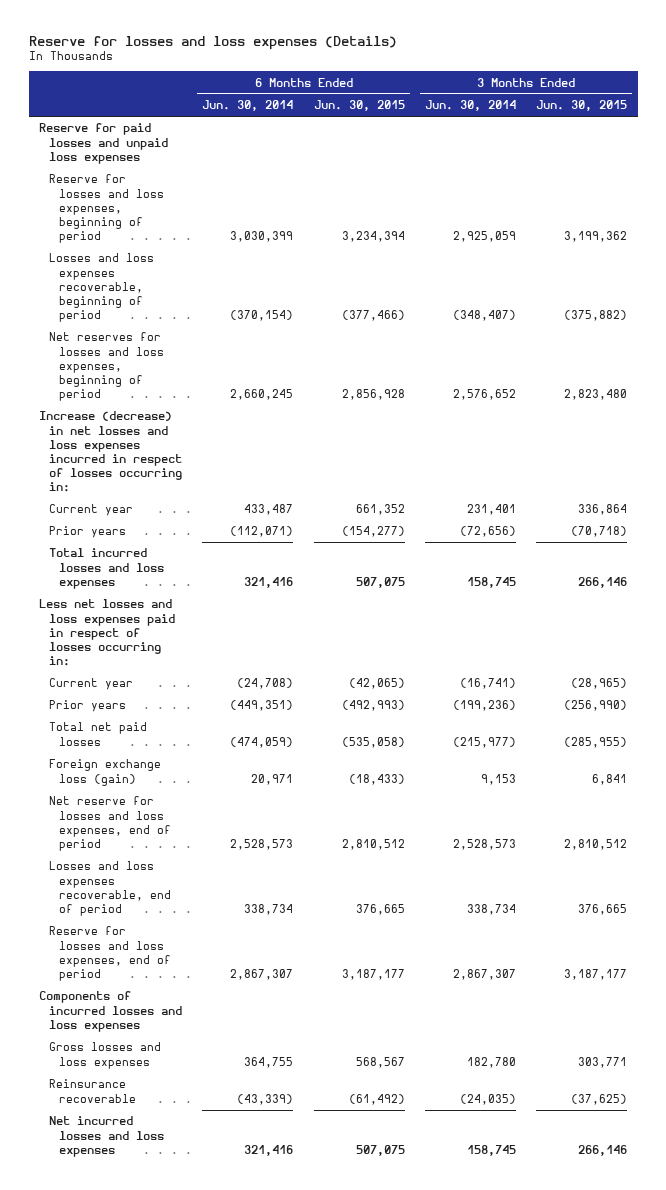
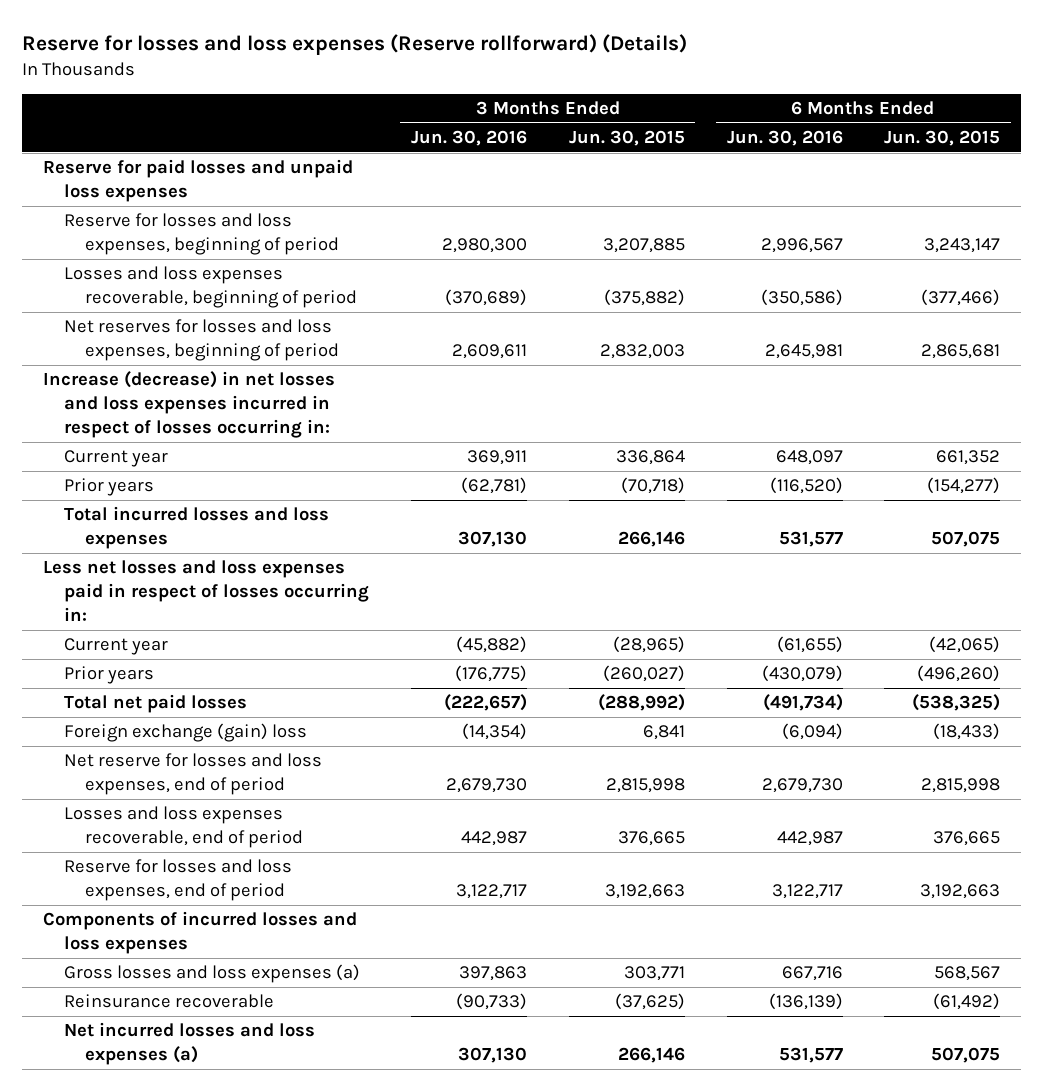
[28,35,397,50] Reserve for losses and loss expenses (Details) -> [22,34,688,56] Reserve for losses and loss expenses (Reserve rollforward) (Details)
[202,100,294,112] Jun. 30, 2014 -> none
[425,100,517,112] Jun. 30, 2014 -> none
none -> [410,130,527,147] Jun. 30, 2016
none -> [726,130,843,147] Jun. 30, 2016
[341,230,405,242] 3,234,394 -> [924,238,1001,254] 3,243,147
[564,230,628,242] 3,199,362 -> [602,238,685,254] 3,207,885
[341,388,405,400] 2,856,928 -> [921,344,1001,360] 2,865,681
[564,388,628,400] 2,823,480 -> [599,344,685,360] 2,832,003
[341,700,405,712] (492,993) -> [917,665,1001,683] (496,260)
[564,700,628,712] (256,990) -> [602,665,685,683] (260,027)
[341,736,405,748] (535,058) -> [912,694,1001,712] (538,325)
[564,736,628,748] (285,955) -> [597,694,685,712] (288,992)
[49,759,162,786] Foreign exchange loss (gain) -> [63,723,307,743] Foreign exchange (gain) loss
[341,838,405,850] 2,810,512 -> [921,778,1001,794] 2,815,998
[564,838,628,850] 2,810,512 -> [605,778,685,794] 2,815,998
[341,968,405,980] 3,187,177 -> [920,884,1001,900] 3,192,663
[564,968,628,980] 3,187,177 -> [604,884,685,900] 3,192,663
[49,1042,162,1069] Gross losses and loss expenses -> [63,964,360,984] Gross losses and loss expenses (a)
[49,1116,165,1157] Net incurred losses and loss expenses -> [63,1022,315,1066] Net incurred losses and loss expenses (a)

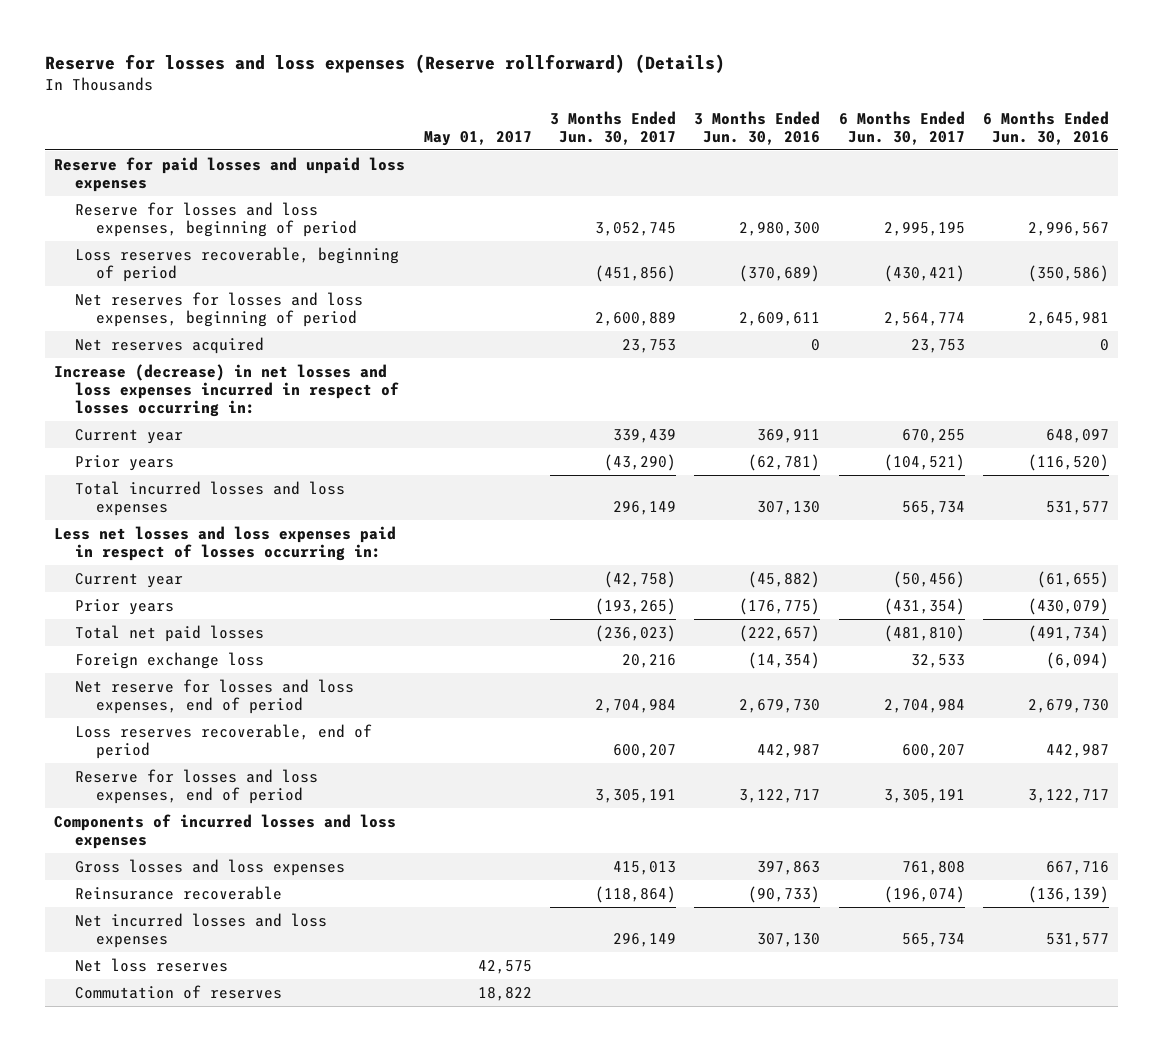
[568,130,685,147] Jun. 30, 2015 -> none
[884,130,1001,147] Jun. 30, 2015 -> none
none -> [423,130,532,146] May 01, 2017
none -> [549,110,676,145] 3 Months Ended Jun. 30, 2017
none -> [838,110,965,145] 6 Months Ended Jun. 30, 2017
[63,266,357,309] Losses and loss expenses recoverable, beginning of period -> [74,246,399,282] Loss reserves recoverable, beginning of period
none -> [74,336,264,354] Net reserves acquired
[63,723,307,743] Foreign exchange (gain) loss -> [74,651,264,669] Foreign exchange loss
[63,806,303,849] Losses and loss expenses recoverable, end of period -> [74,723,372,759] Loss reserves recoverable, end of period
[63,964,360,984] Gross losses and loss expenses (a) -> [74,858,345,876] Gross losses and loss expenses
[63,1022,315,1066] Net incurred losses and loss expenses (a) -> [74,912,327,948] Net incurred losses and loss expenses
none -> [74,957,228,972] Net loss reserves
none -> [74,984,282,999] Commutation of reserves

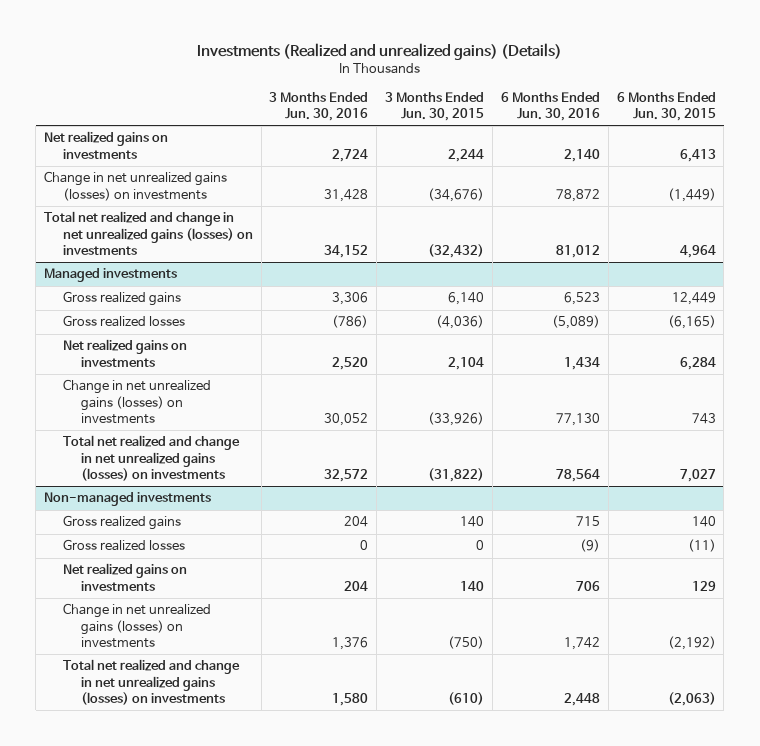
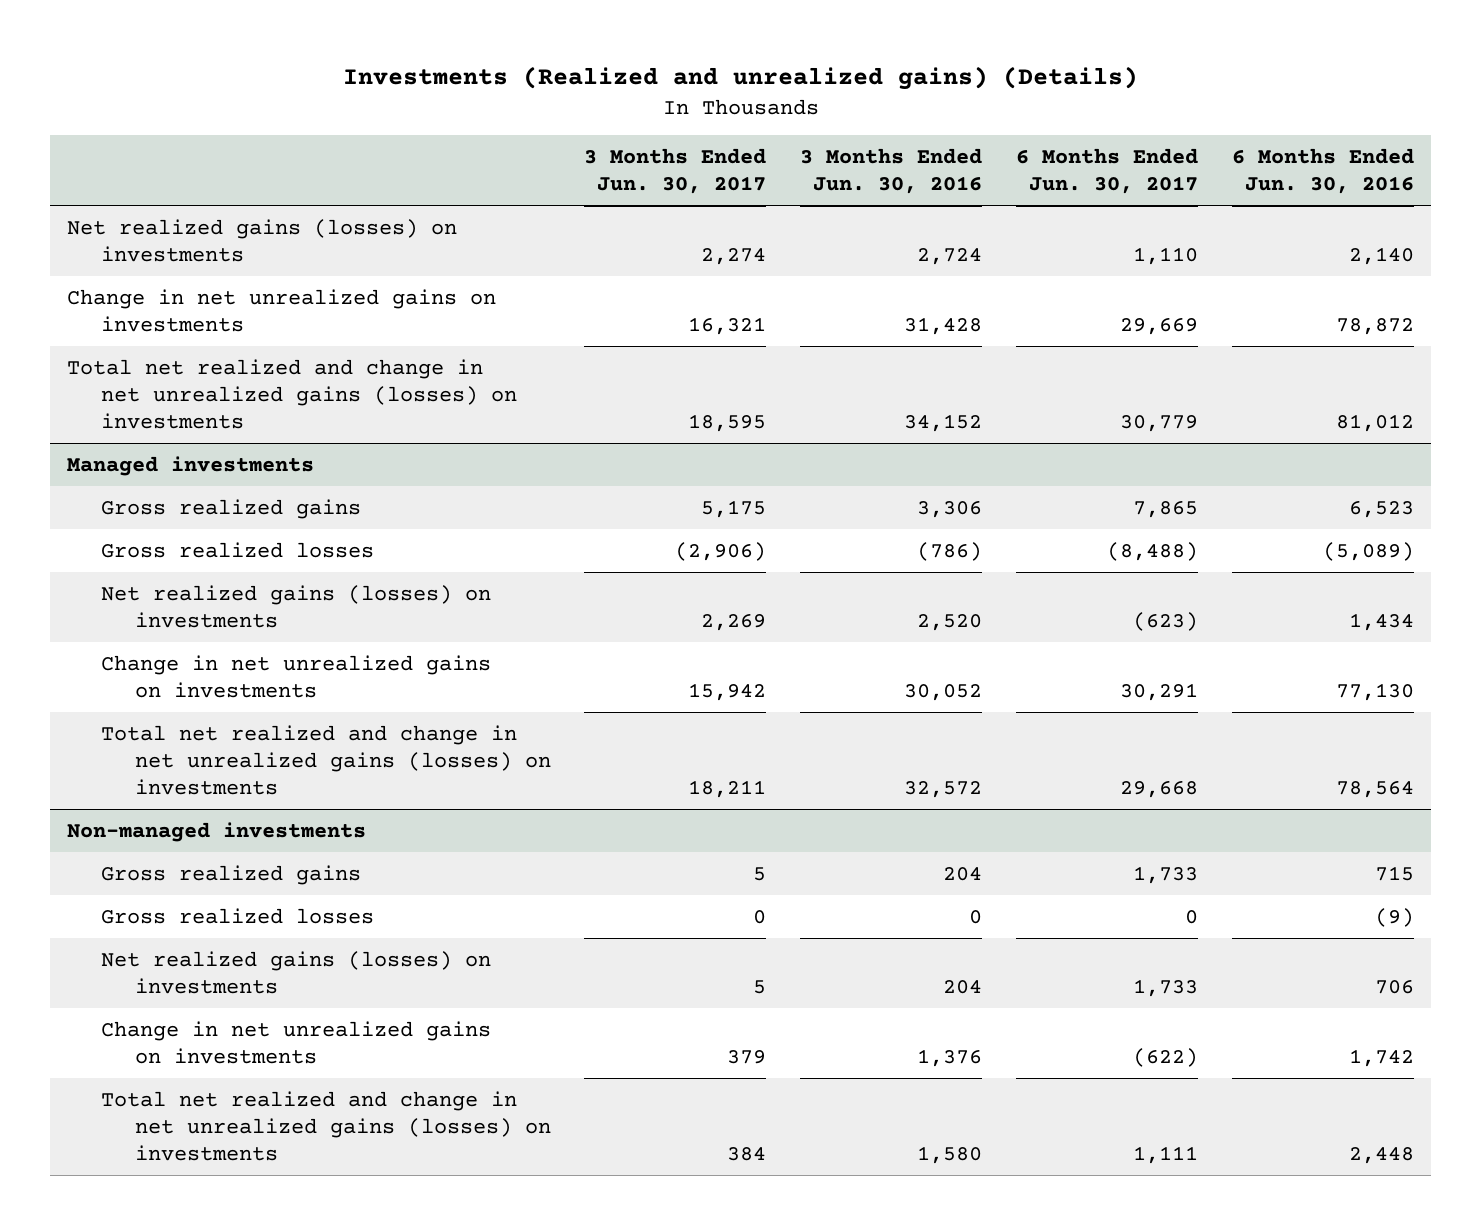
[385,91,485,121] 3 Months Ended Jun. 30, 2015 -> none
[616,91,716,121] 6 Months Ended Jun. 30, 2015 -> none
none -> [584,148,767,195] 3 Months Ended Jun. 30, 2017
none -> [1016,148,1199,195] 6 Months Ended Jun. 30, 2017
[44,131,169,159] Net realized gains on investments -> [67,219,458,262] Net realized gains (losses) on investments
[44,171,228,201] Change in net unrealized gains (losses) on investments -> [67,289,497,332] Change in net unrealized gains on investments
[62,339,187,367] Net realized gains on investments -> [100,585,491,628] Net realized gains (losses) on investments
[62,379,211,424] Change in net unrealized gains (losses) on investments -> [100,655,491,698] Change in net unrealized gains on investments
[62,563,187,591] Net realized gains on investments -> [100,951,491,994] Net realized gains (losses) on investments
[62,603,211,648] Change in net unrealized gains (losses) on investments -> [100,1021,491,1064] Change in net unrealized gains on investments

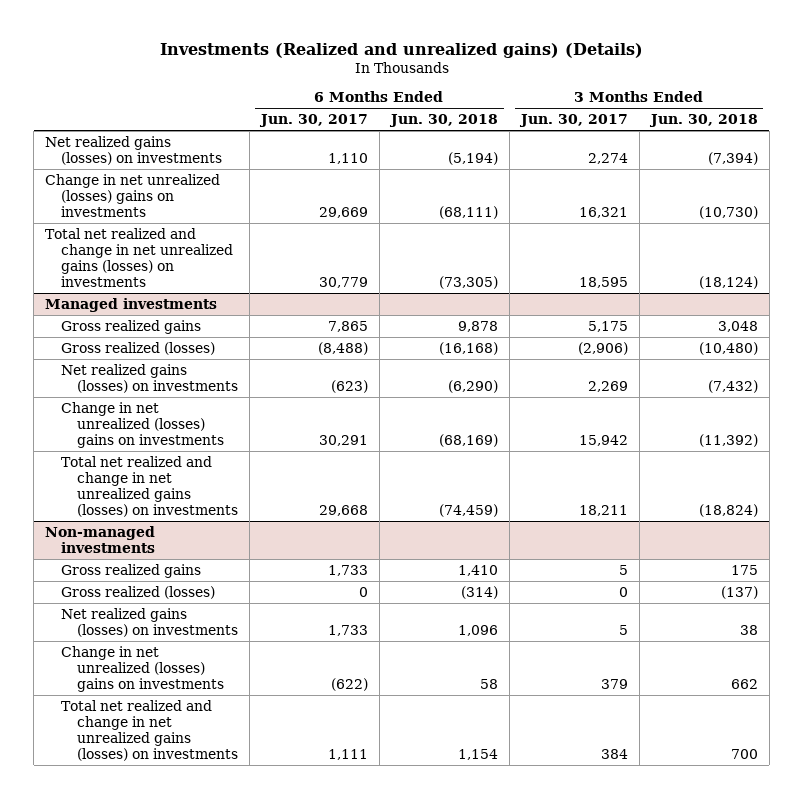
[800,148,983,195] 3 Months Ended Jun. 30, 2016 -> none
[1232,148,1415,195] 6 Months Ended Jun. 30, 2016 -> none
none -> [388,114,498,128] Jun. 30, 2018
none -> [648,114,758,128] Jun. 30, 2018
[67,289,497,332] Change in net unrealized gains on investments -> [45,173,221,217] Change in net unrealized (losses) gains on investments
[100,542,374,559] Gross realized losses -> [61,341,216,355] Gross realized (losses)
[100,655,491,698] Change in net unrealized gains on investments -> [61,401,224,448] Change in net unrealized (losses) gains on investments
[100,908,374,925] Gross realized losses -> [61,585,216,599] Gross realized (losses)
[100,1021,491,1064] Change in net unrealized gains on investments -> [61,645,224,692] Change in net unrealized (losses) gains on investments

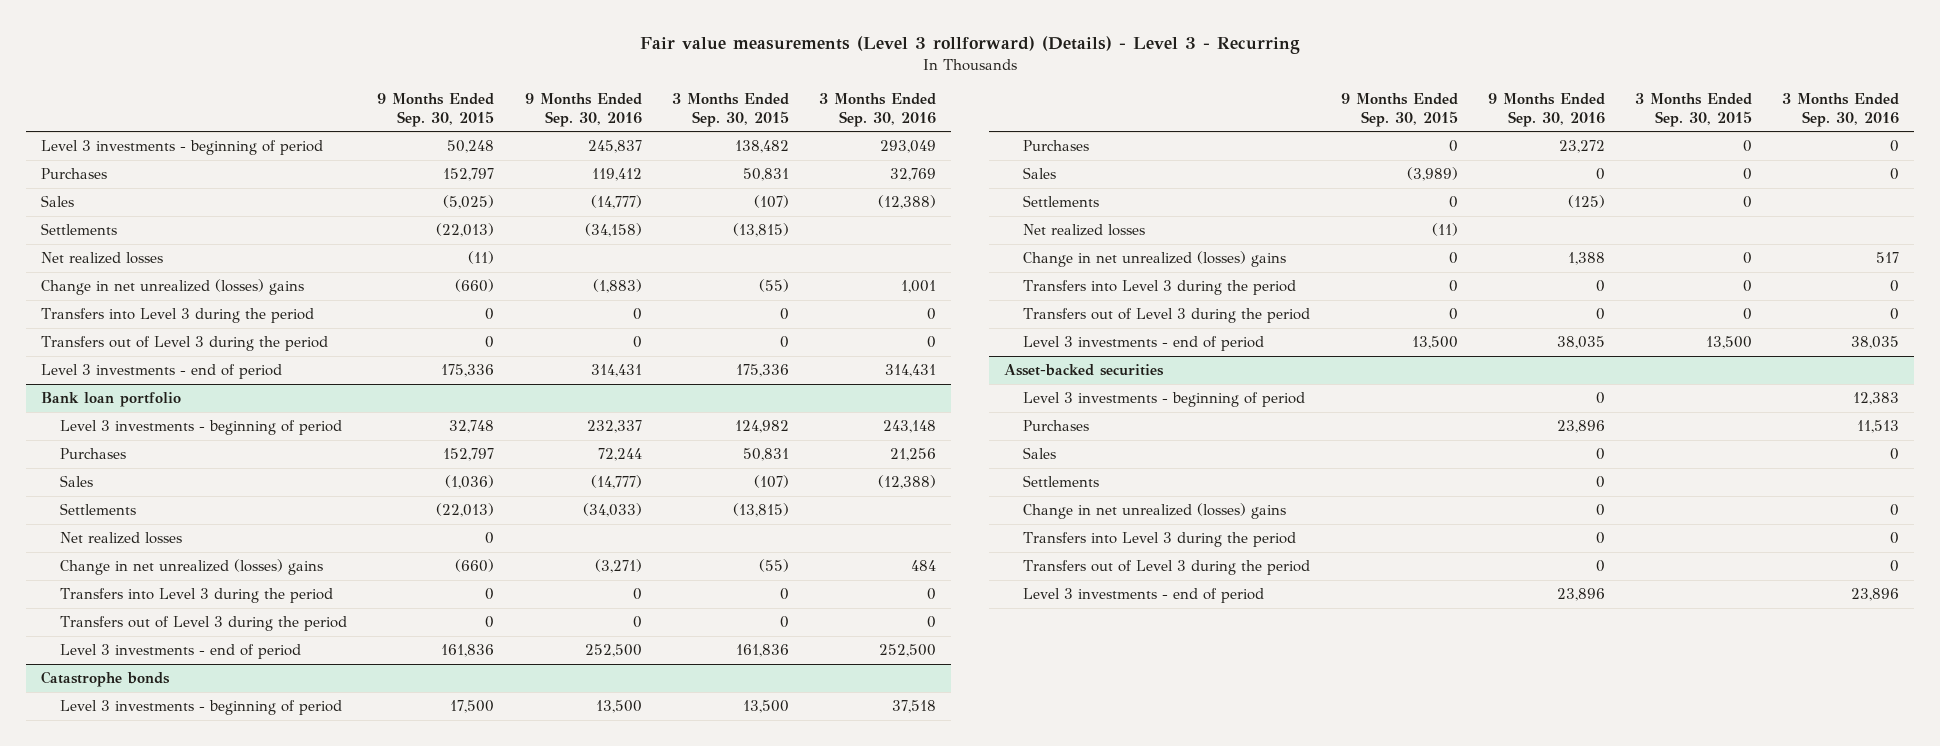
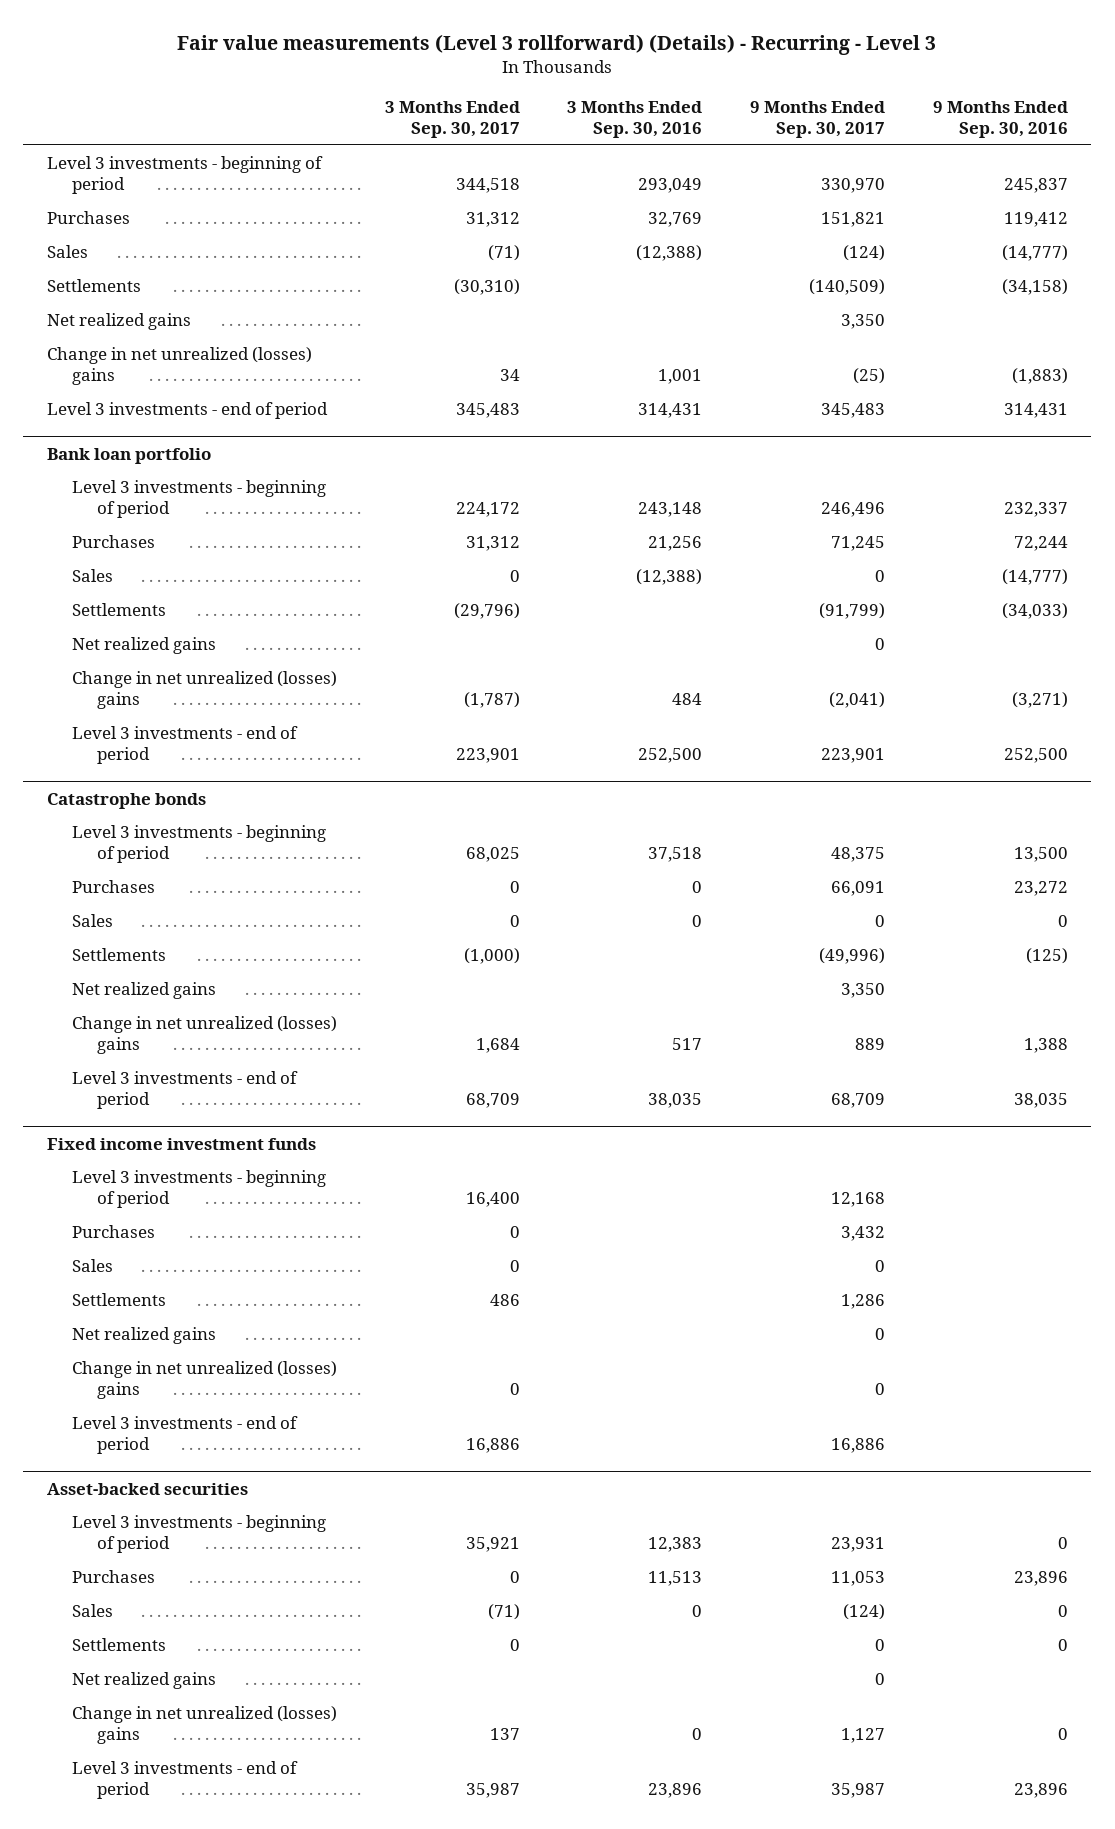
[640,36,1301,55] Fair value measurements (Level 3 rollforward) (Details) - Level 3 - Recurring -> [177,33,937,55] Fair value measurements (Level 3 rollforward) (Details) - Recurring - Level 3
[377,93,495,127] 9 Months Ended Sep. 30, 2015 -> none
[671,93,789,127] 3 Months Ended Sep. 30, 2015 -> none
none -> [384,100,520,139] 3 Months Ended Sep. 30, 2017
none -> [749,100,885,139] 9 Months Ended Sep. 30, 2017
[40,252,163,265] Net realized losses -> [47,312,192,330] Net realized gains
[40,308,314,324] Transfers into Level 3 during the period -> none
[40,336,328,352] Transfers out of Level 3 during the period -> none
[60,532,183,545] Net realized losses -> [71,636,216,654] Net realized gains
[60,588,334,604] Transfers into Level 3 during the period -> none
[60,616,348,632] Transfers out of Level 3 during the period -> none
[1023,224,1146,237] Net realized losses -> [71,981,216,999] Net realized gains
[1023,280,1297,296] Transfers into Level 3 during the period -> none
[1023,308,1311,324] Transfers out of Level 3 during the period -> none
none -> [47,1137,317,1150] Fixed income investment funds
none -> [71,1169,326,1209] Level 3 investments - beginning of period
none -> [71,1224,155,1238] Purchases
none -> [71,1258,113,1272] Sales
none -> [71,1292,166,1306] Settlements
none -> [71,1326,216,1344] Net realized gains
none -> [71,1360,337,1400] Change in net unrealized (losses) gains
none -> [71,1415,298,1455] Level 3 investments - end of period
none -> [71,1671,216,1689] Net realized gains
[1023,532,1297,548] Transfers into Level 3 during the period -> none
[1023,560,1311,576] Transfers out of Level 3 during the period -> none

